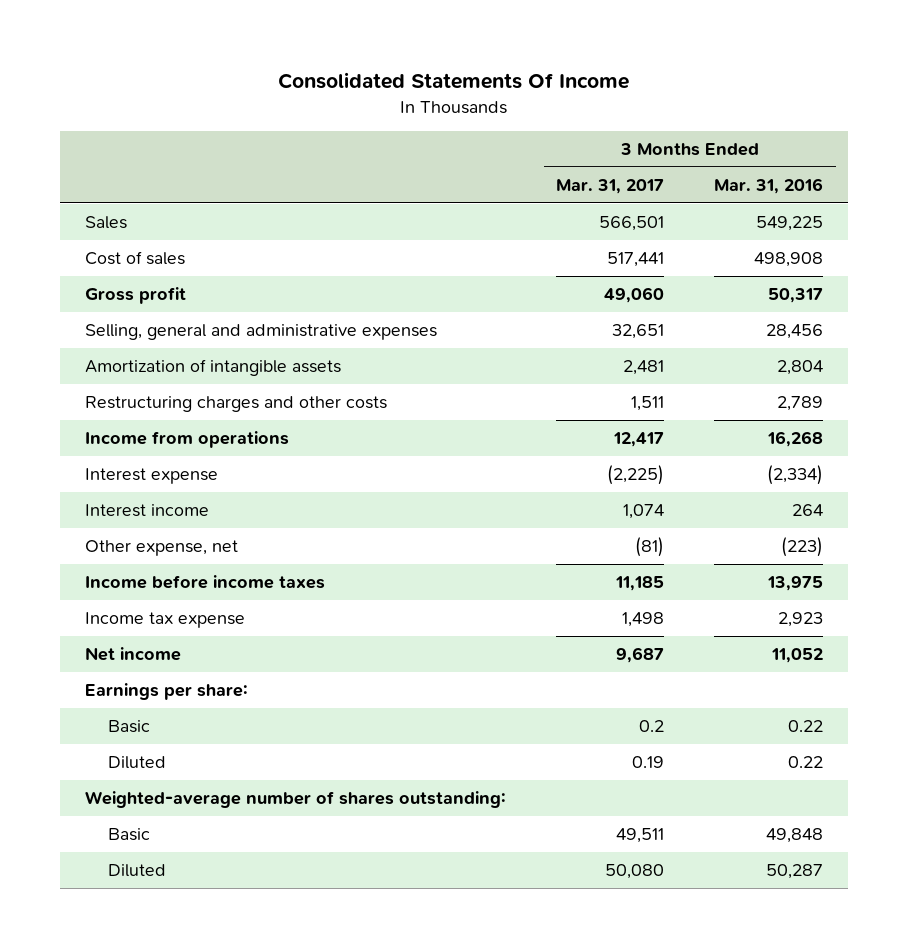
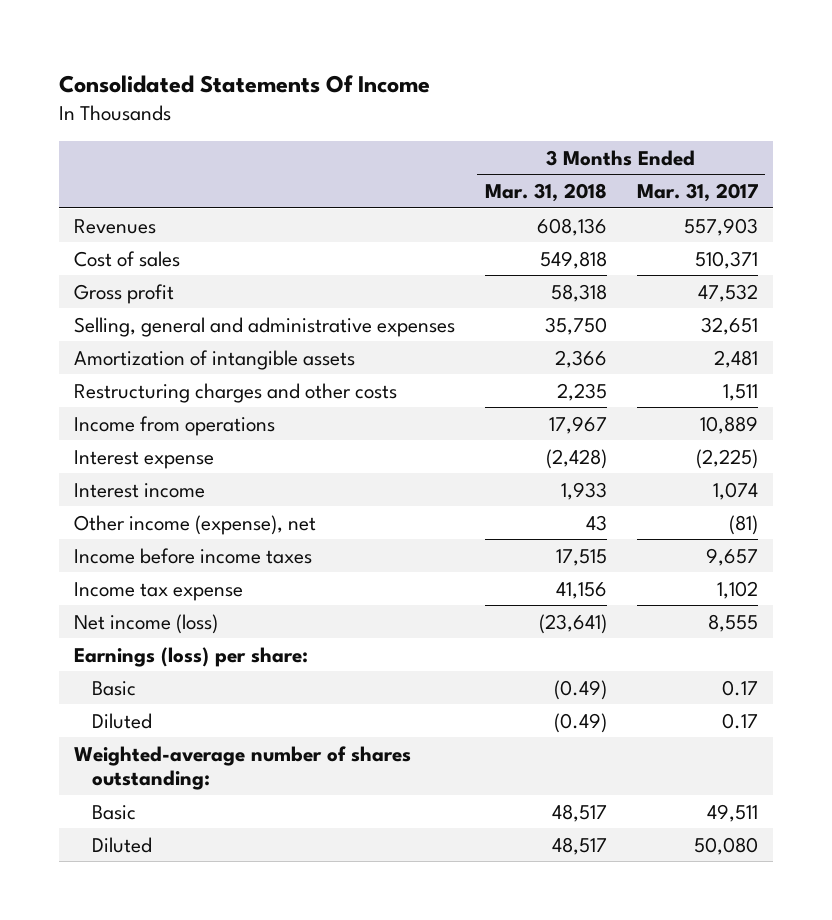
[714,177,824,194] Mar. 31, 2016 -> none
none -> [484,183,607,203] Mar. 31, 2018
[85,216,128,230] Sales -> none
none -> [74,218,157,234] Revenues
[607,252,665,268] 517,441 -> [694,250,758,269] 510,371
[604,287,665,304] 49,060 -> [697,283,758,302] 47,532
[613,432,665,448] 12,417 -> [699,415,758,434] 10,889
[85,540,239,557] Other expense, net -> [74,514,317,535] Other income (expense), net
[615,576,665,592] 11,185 -> [705,547,758,566] 9,657
[622,612,665,628] 1,498 -> [716,580,758,599] 1,102
[85,647,182,662] Net income -> [74,613,219,634] Net income (loss)
[616,647,665,664] 9,687 -> [707,613,758,632] 8,555
[85,683,249,701] Earnings per share: -> [74,646,309,667] Earnings (loss) per share:
[639,720,665,733] 0.2 -> [721,679,758,696] 0.17
[632,756,665,769] 0.19 -> [721,712,758,729] 0.17

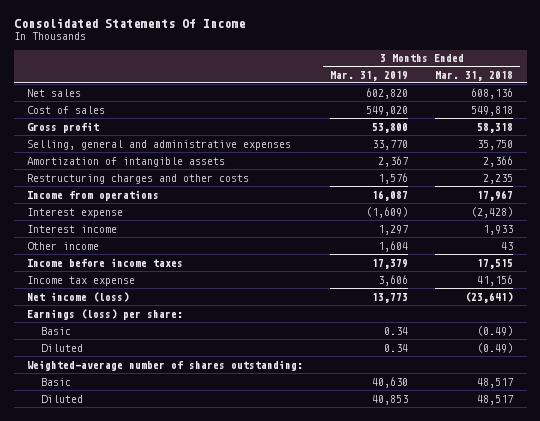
[636,183,758,203] Mar. 31, 2017 -> none
none -> [330,70,409,81] Mar. 31, 2019
[74,218,157,234] Revenues -> [27,88,82,97] Net sales
[74,514,317,535] Other income (expense), net -> [27,241,100,250] Other income

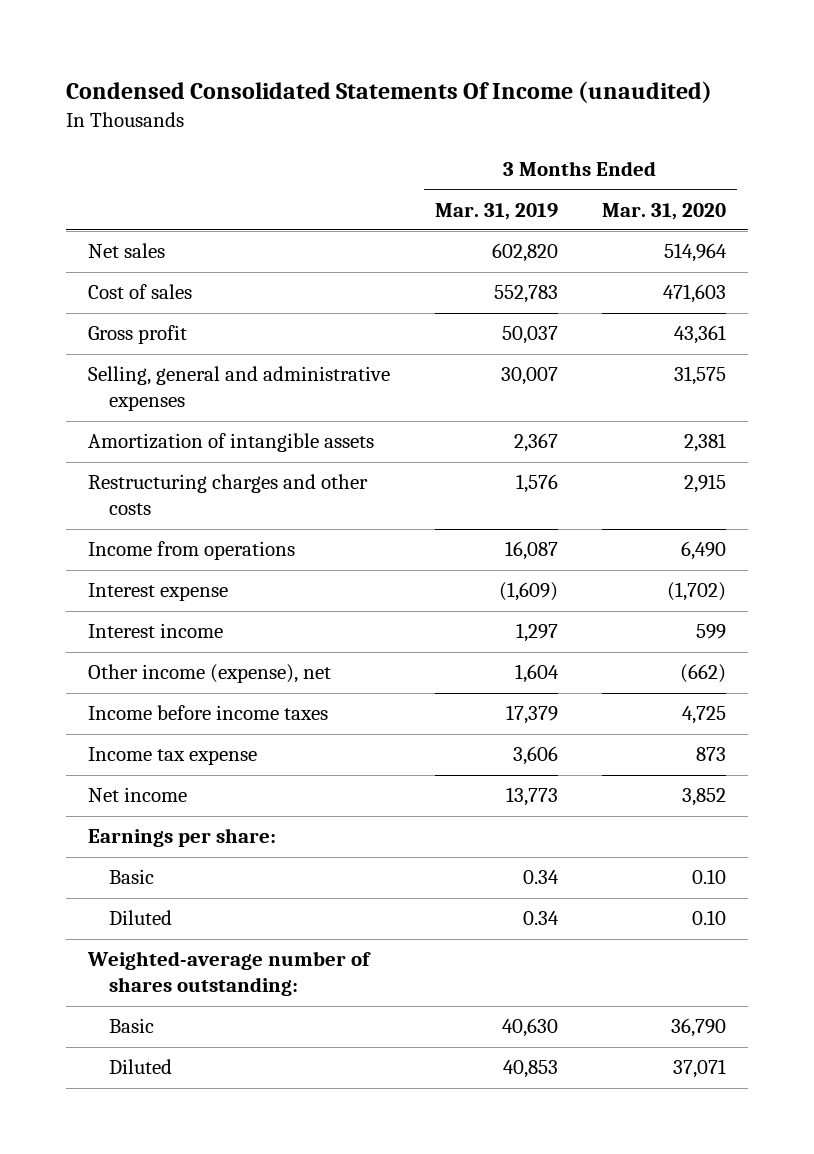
[13,18,245,29] Consolidated Statements Of Income -> [66,80,713,103] Condensed Consolidated Statements Of Income (unaudited)
[435,70,514,81] Mar. 31, 2018 -> none
none -> [601,202,726,220] Mar. 31, 2020
[366,105,409,116] 549,020 -> [493,285,558,304] 552,783
[372,122,409,133] 53,800 -> [501,326,558,345] 50,037
[372,139,409,150] 33,770 -> [500,367,558,386] 30,007
[27,241,100,250] Other income -> [88,664,332,684] Other income (expense), net
[27,291,130,302] Net income (loss) -> [88,787,188,803] Net income
[27,308,184,320] Earnings (loss) per share: -> [88,828,277,848] Earnings per share:

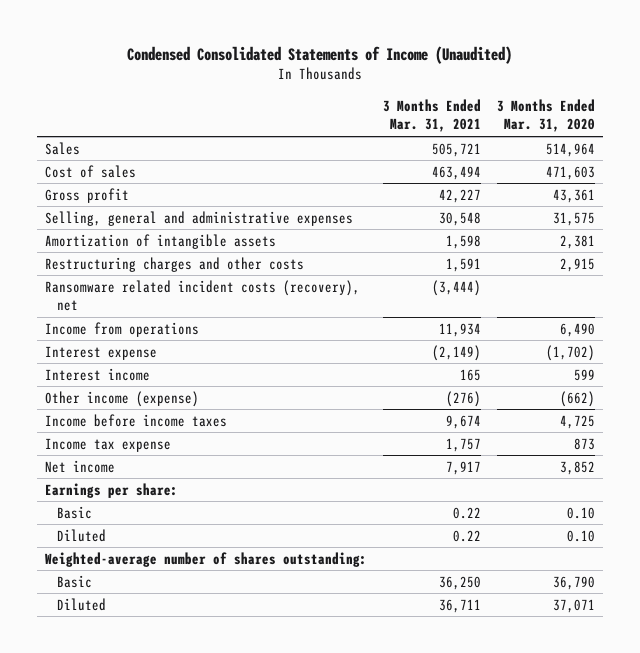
[66,80,713,103] Condensed Consolidated Statements Of Income (unaudited) -> [127,45,513,64] Condensed Consolidated Statements of Income (Unaudited)
[434,202,558,220] Mar. 31, 2019 -> none
none -> [383,98,482,133] 3 Months Ended Mar. 31, 2021
[88,243,166,259] Net sales -> [45,141,81,155] Sales
none -> [45,279,361,312] Ransomware related incident costs (recovery), net
[88,664,332,684] Other income (expense), net -> [45,390,200,407] Other income (expense)

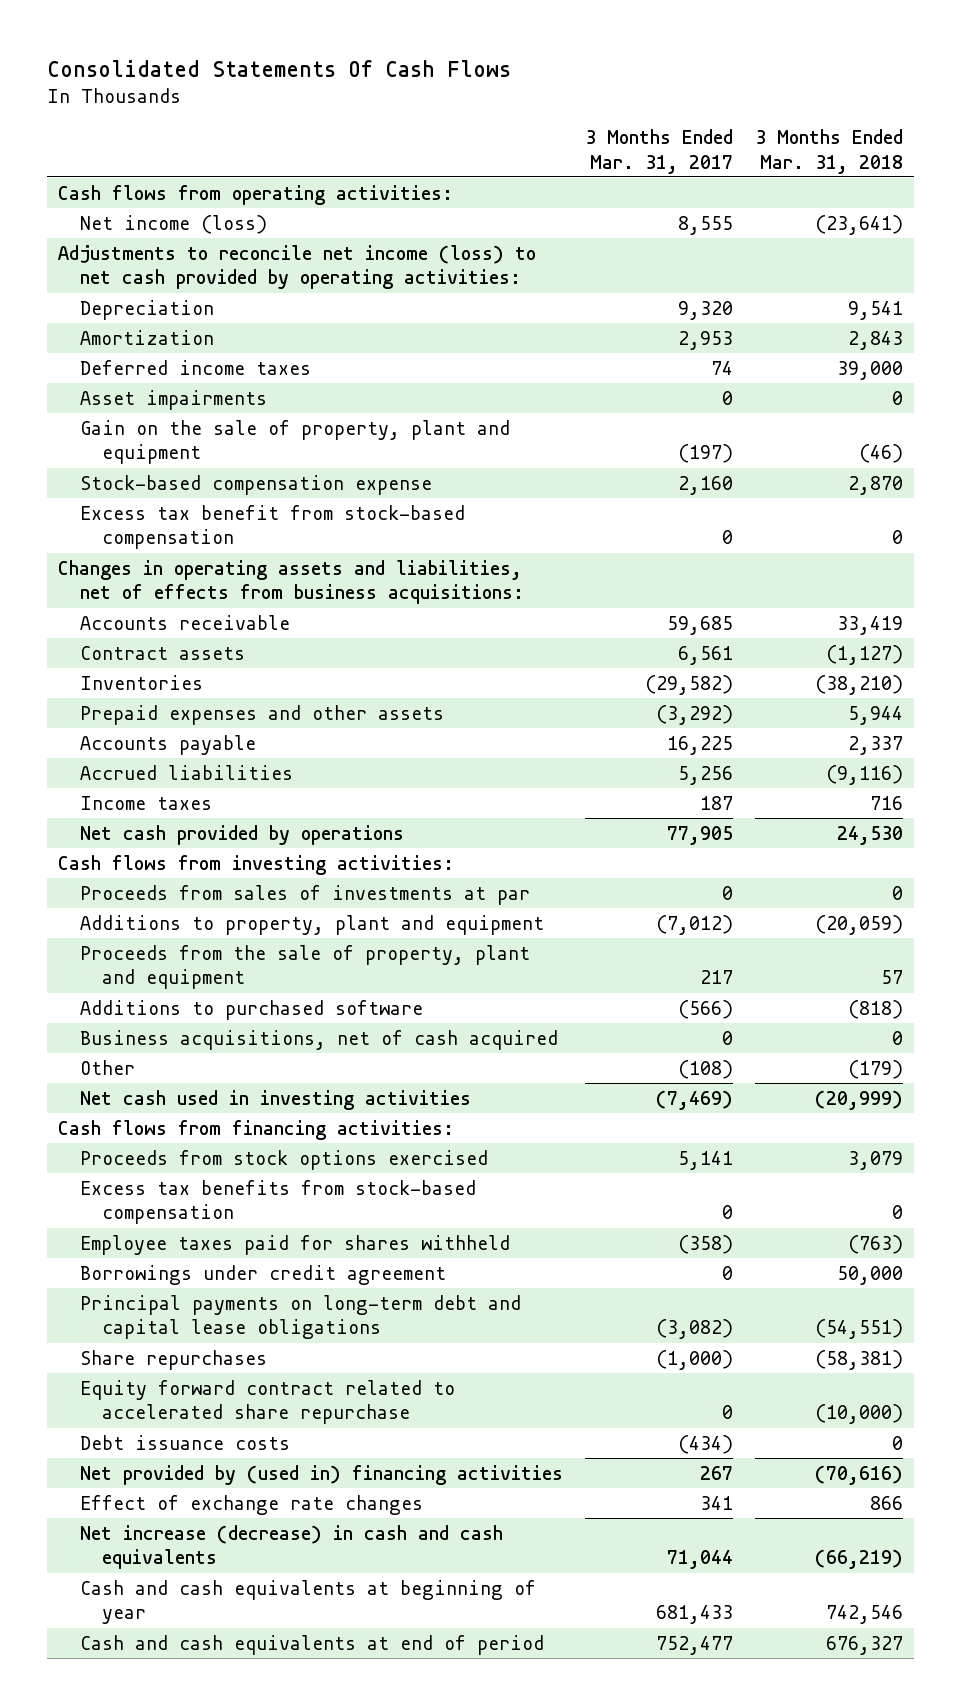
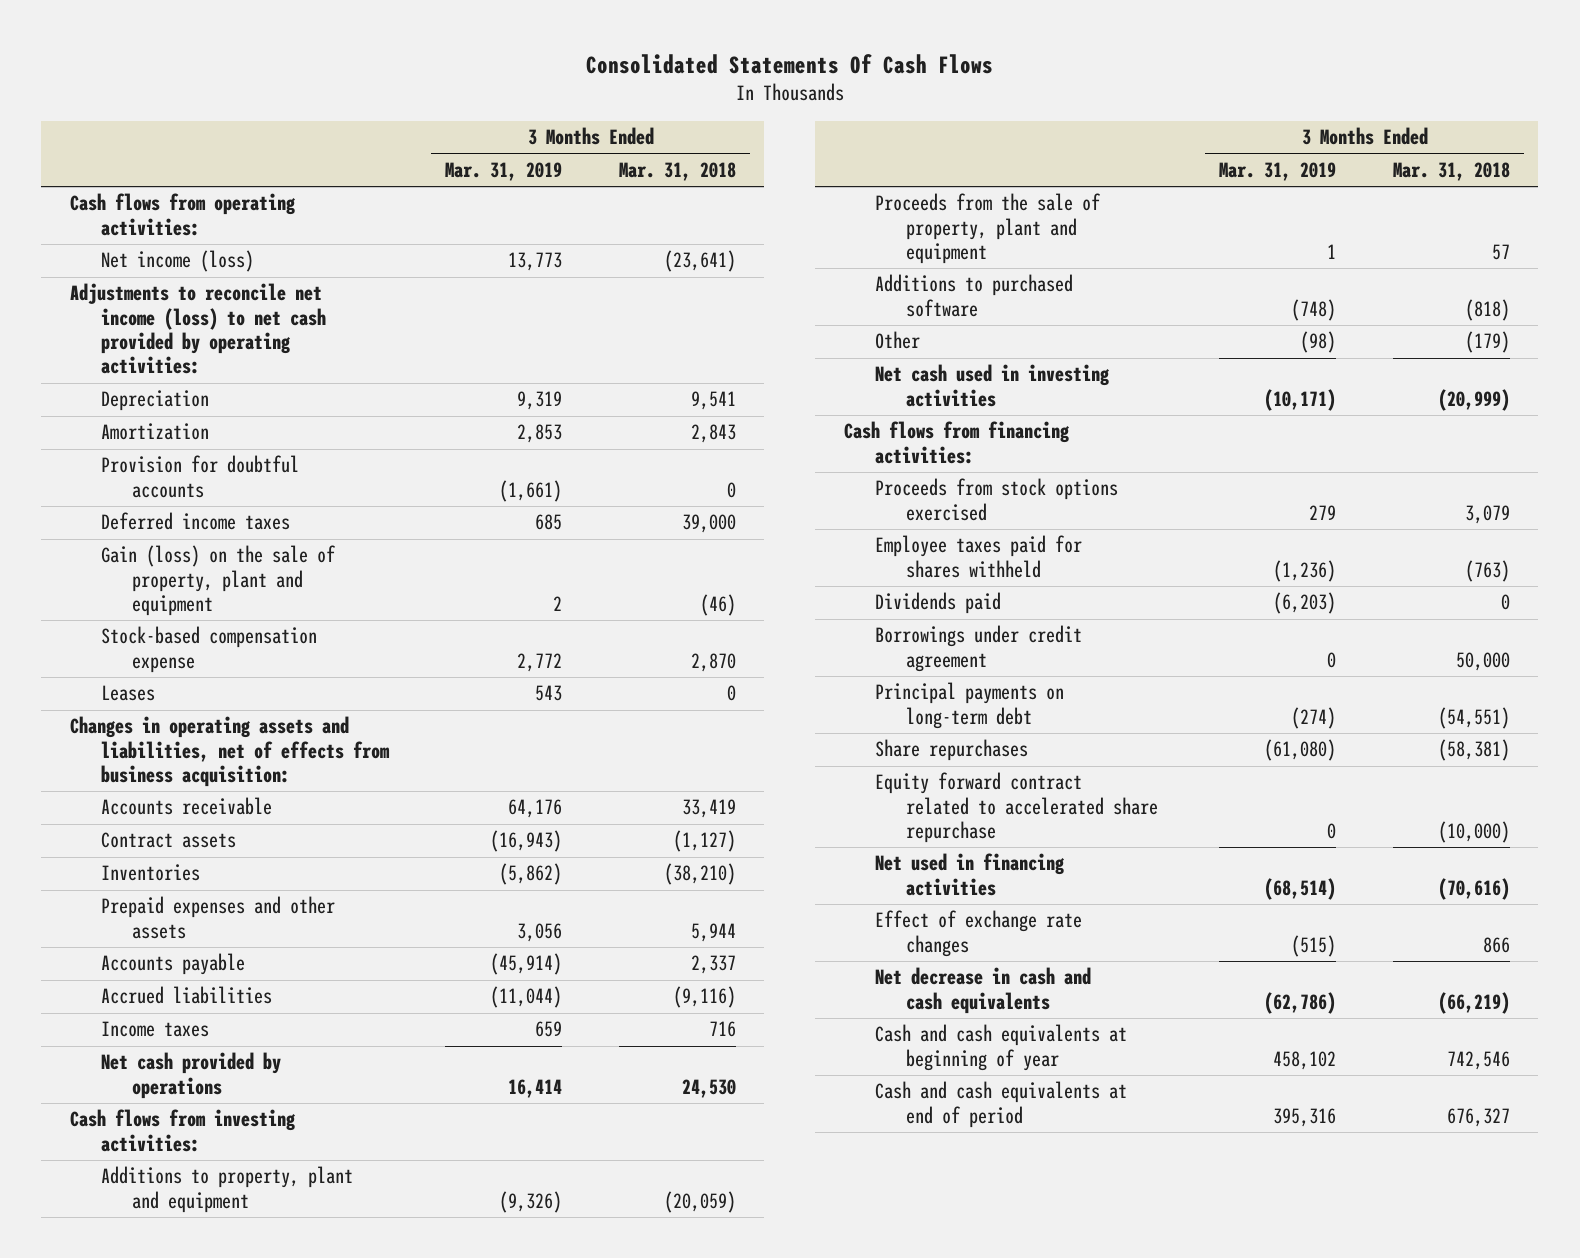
[585,128,734,174] 3 Months Ended Mar. 31, 2017 -> none
none -> [445,161,563,181] Mar. 31, 2019
none -> [100,455,299,498] Provision for doubtful accounts
[79,389,267,410] Asset impairments -> none
[79,419,510,465] Gain on the sale of property, plant and equipment -> [100,545,336,617] Gain (loss) on the sale of property, plant and equipment
[79,504,465,550] Excess tax benefit from stock-based compensation -> none
none -> [100,685,155,702] Leases
[57,559,524,605] Changes in operating assets and liabilities, net of effects from business acquisitions: -> [69,716,390,788] Changes in operating assets and liabilities, net of effects from business acquisition:
[79,884,530,905] Proceeds from sales of investments at par -> none
[79,1029,558,1050] Business acquisitions, net of cash acquired -> none
[79,1179,476,1225] Excess tax benefits from stock-based compensation -> none
none -> [874,592,1001,615] Dividends paid
[79,1294,521,1340] Principal payments on long-term debt and capital lease obligations -> [874,682,1064,729] Principal payments on long-term debt
[79,1434,290,1450] Debt issuance costs -> none
[79,1464,563,1485] Net provided by (used in) financing activities -> [874,853,1065,896] Net used in financing activities
[79,1524,503,1570] Net increase (decrease) in cash and cash equivalents -> [874,967,1091,1014] Net decrease in cash and cash equivalents

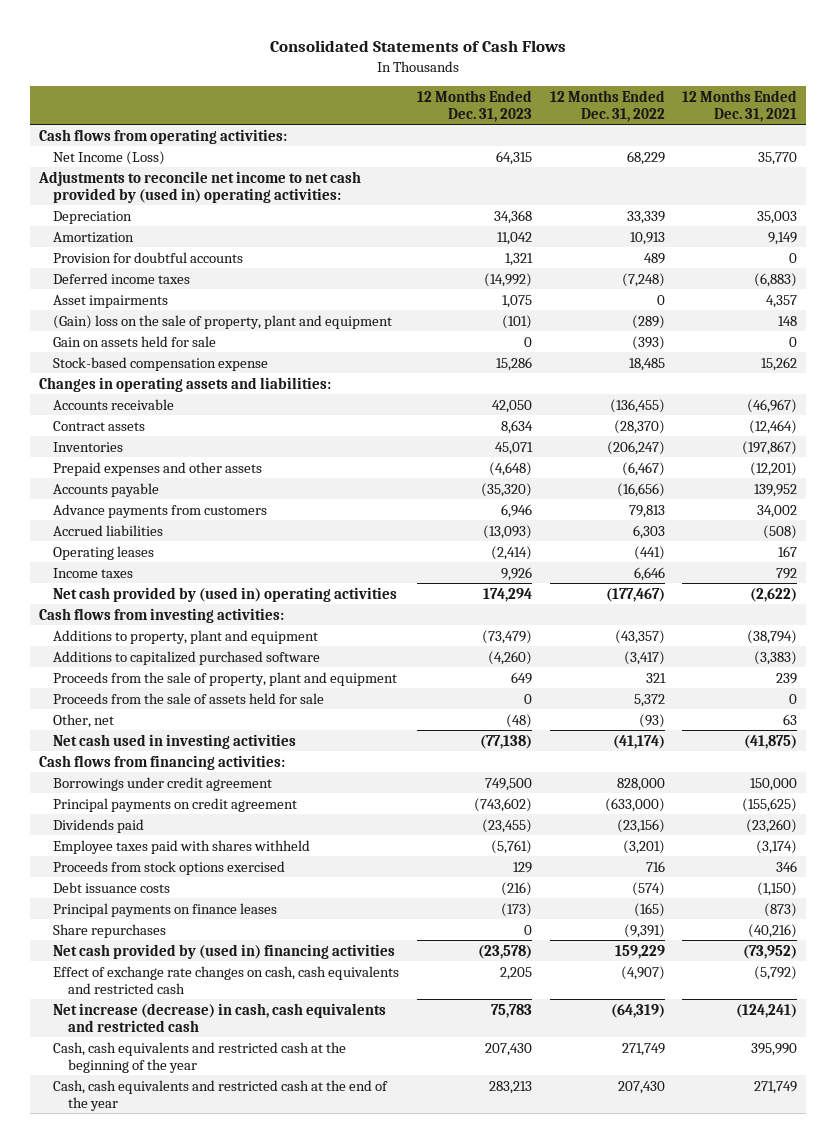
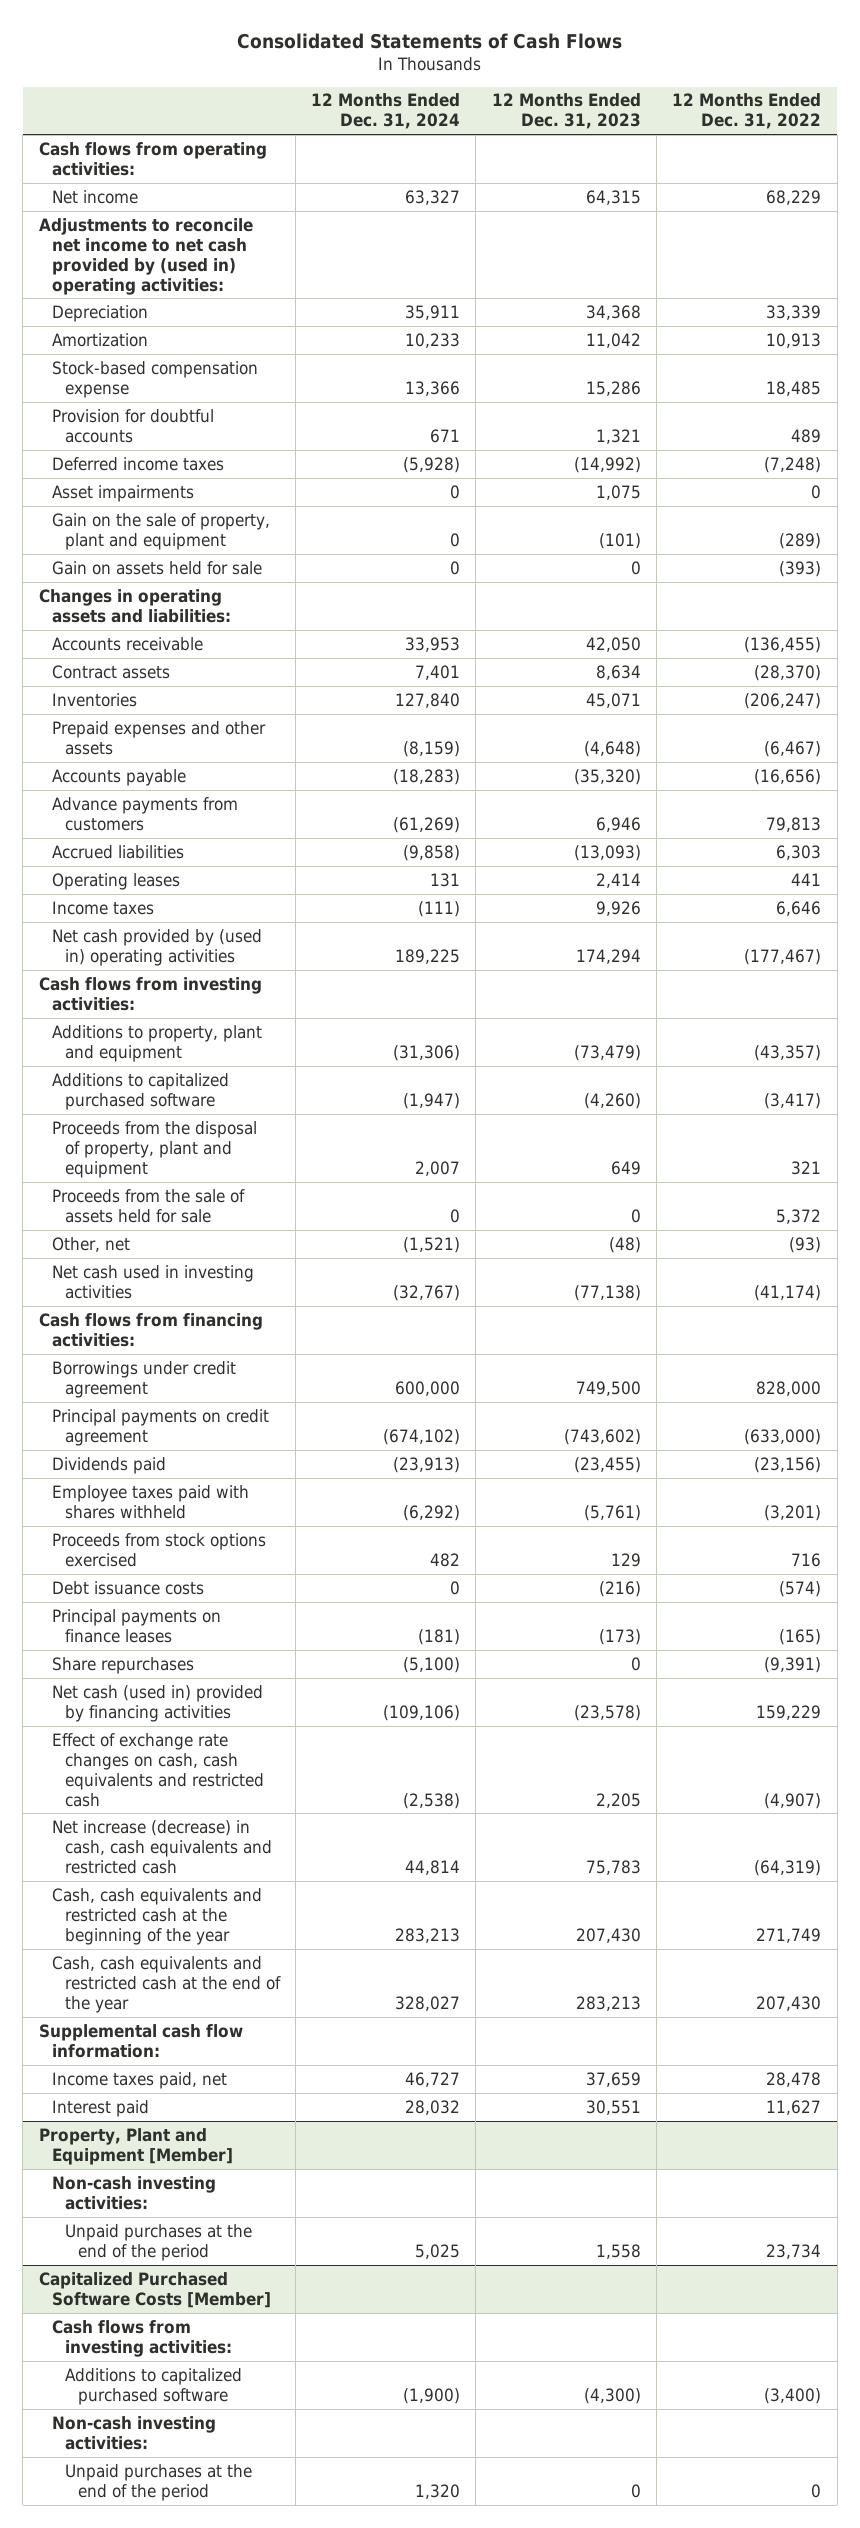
[682,89,798,122] 12 Months Ended Dec. 31, 2021 -> none
none -> [311,93,461,130] 12 Months Ended Dec. 31, 2024
[53,150,166,165] Net Income (Loss) -> [51,189,138,204] Net income
[53,356,269,371] Stock-based compensation expense -> [51,360,258,398] Stock-based compensation expense
[53,314,393,329] (Gain) loss on the sale of property, plant and equipment -> [51,512,270,550] Gain on the sale of property, plant and equipment
[490,545,532,560] (2,414) -> [595,872,641,888] 2,414
[633,545,665,560] (441) -> [791,872,822,886] 441
[53,671,398,686] Proceeds from the sale of property, plant and equipment -> [51,1120,257,1178] Proceeds from the disposal of property, plant and equipment
[53,943,396,959] Net cash provided by (used in) financing activities -> [51,1684,263,1722] Net cash (used in) provided by financing activities
none -> [38,2023,243,2058] Supplemental cash flow information:
none -> [51,2071,227,2089] Income taxes paid, net
none -> [51,2099,149,2117] Interest paid
none -> [38,2127,233,2165] Property, Plant and Equipment [Member]
none -> [51,2175,216,2210] Non-cash investing activities:
none -> [64,2223,252,2261] Unpaid purchases at the end of the period
none -> [38,2271,271,2308] Capitalized Purchased Software Costs [Member]
none -> [51,2319,232,2357] Cash flows from investing activities:
none -> [64,2367,242,2405] Additions to capitalized purchased software
none -> [51,2415,216,2450] Non-cash investing activities:
none -> [64,2463,252,2501] Unpaid purchases at the end of the period

